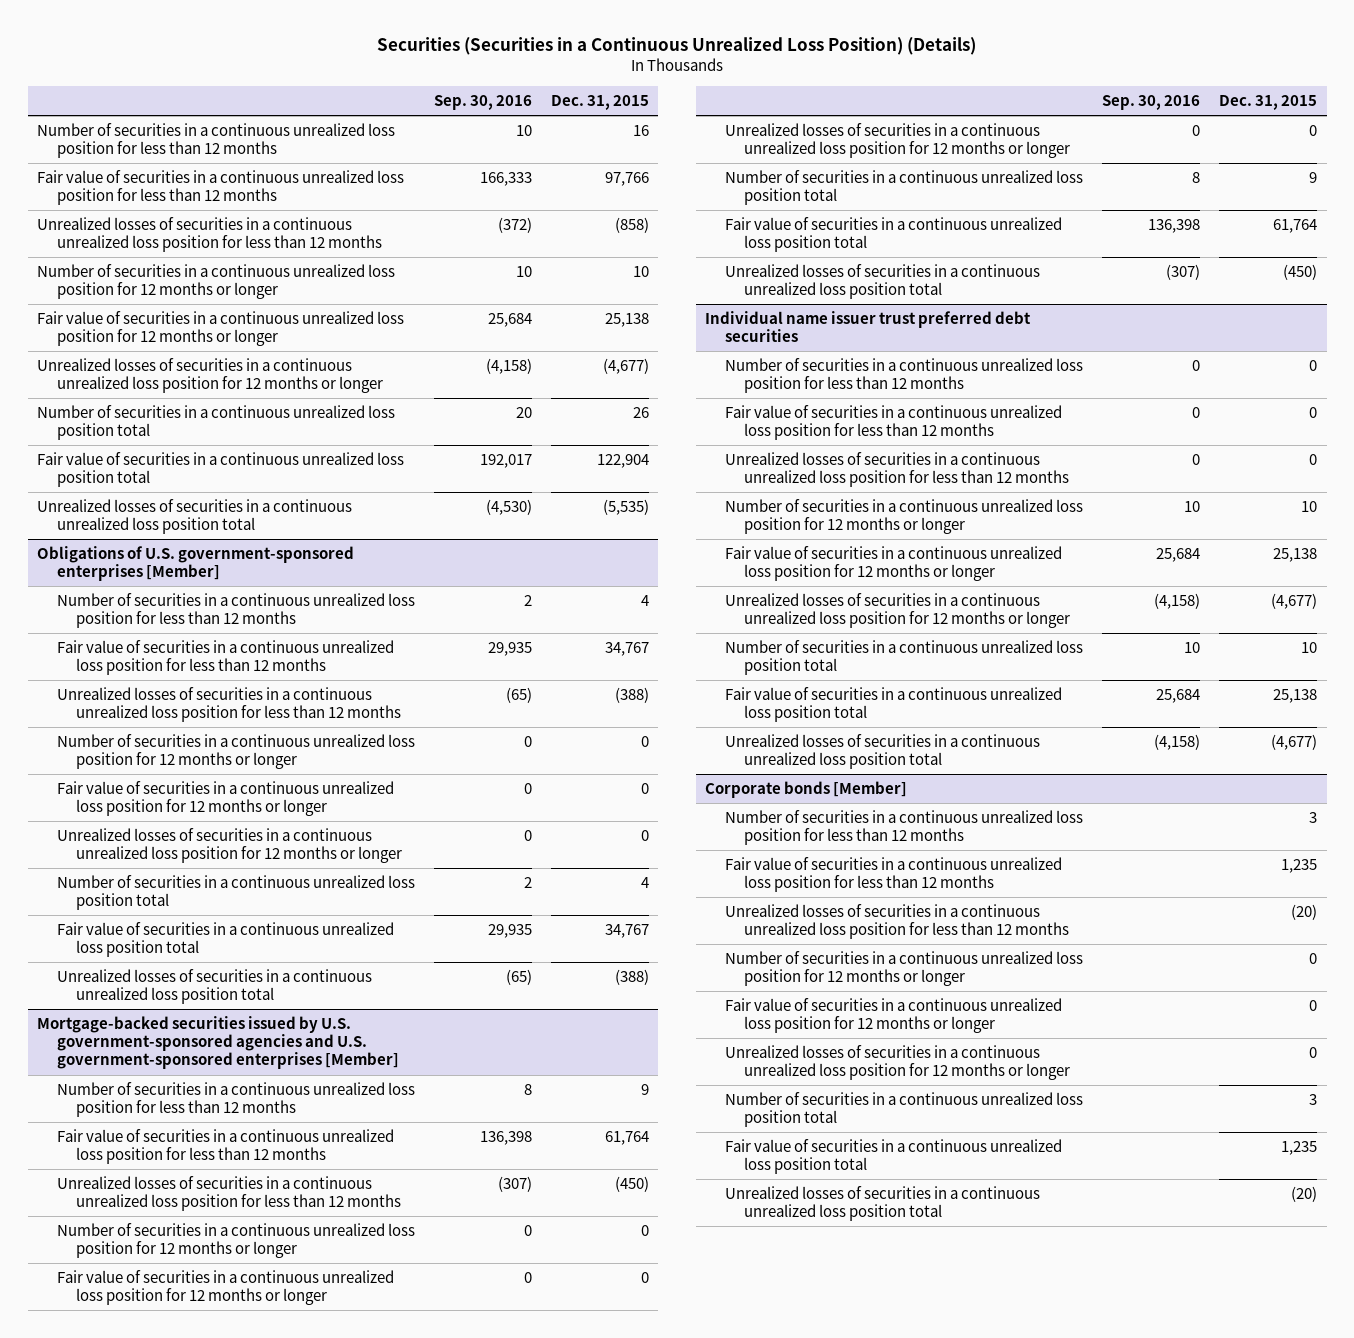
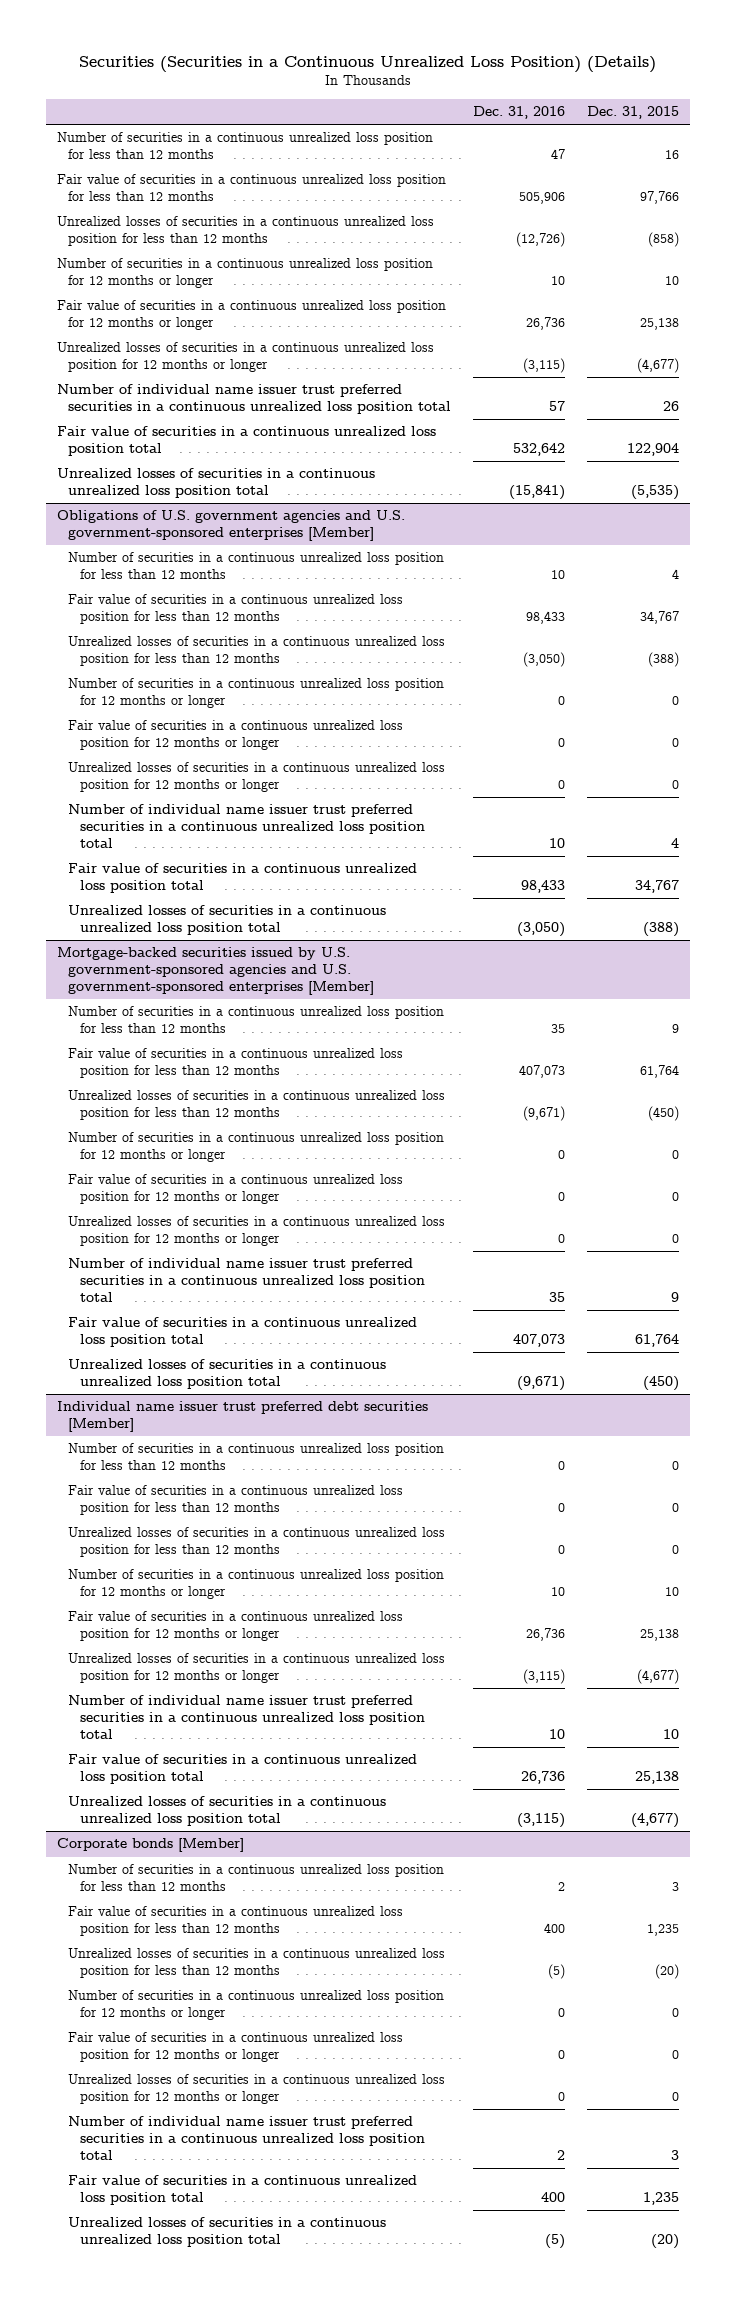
[433,95,532,111] Sep. 30, 2016 -> none
none -> [473,106,566,120] Dec. 31, 2016
[37,405,396,441] Number of securities in a continuous unrealized loss position total -> [56,384,452,415] Number of individual name issuer trust preferred securities in a continuous unrealized loss position total
[37,546,355,582] Obligations of U.S. government-sponsored enterprises [Member] -> [56,510,405,542] Obligations of U.S. government agencies and U.S. government-sponsored enterprises [Member]
[56,875,415,911] Number of securities in a continuous unrealized loss position total -> [68,804,425,848] Number of individual name issuer trust preferred securities in a continuous unrealized loss position total
[724,170,1083,206] Number of securities in a continuous unrealized loss position total -> [68,1258,425,1302] Number of individual name issuer trust preferred securities in a continuous unrealized loss position total
[705,311,1032,343] Individual name issuer trust preferred debt securities -> [56,1401,428,1433] Individual name issuer trust preferred debt securities [Member]
[724,640,1083,676] Number of securities in a continuous unrealized loss position total -> [68,1695,425,1739] Number of individual name issuer trust preferred securities in a continuous unrealized loss position total
[724,1092,1083,1128] Number of securities in a continuous unrealized loss position total -> [68,2116,425,2160] Number of individual name issuer trust preferred securities in a continuous unrealized loss position total

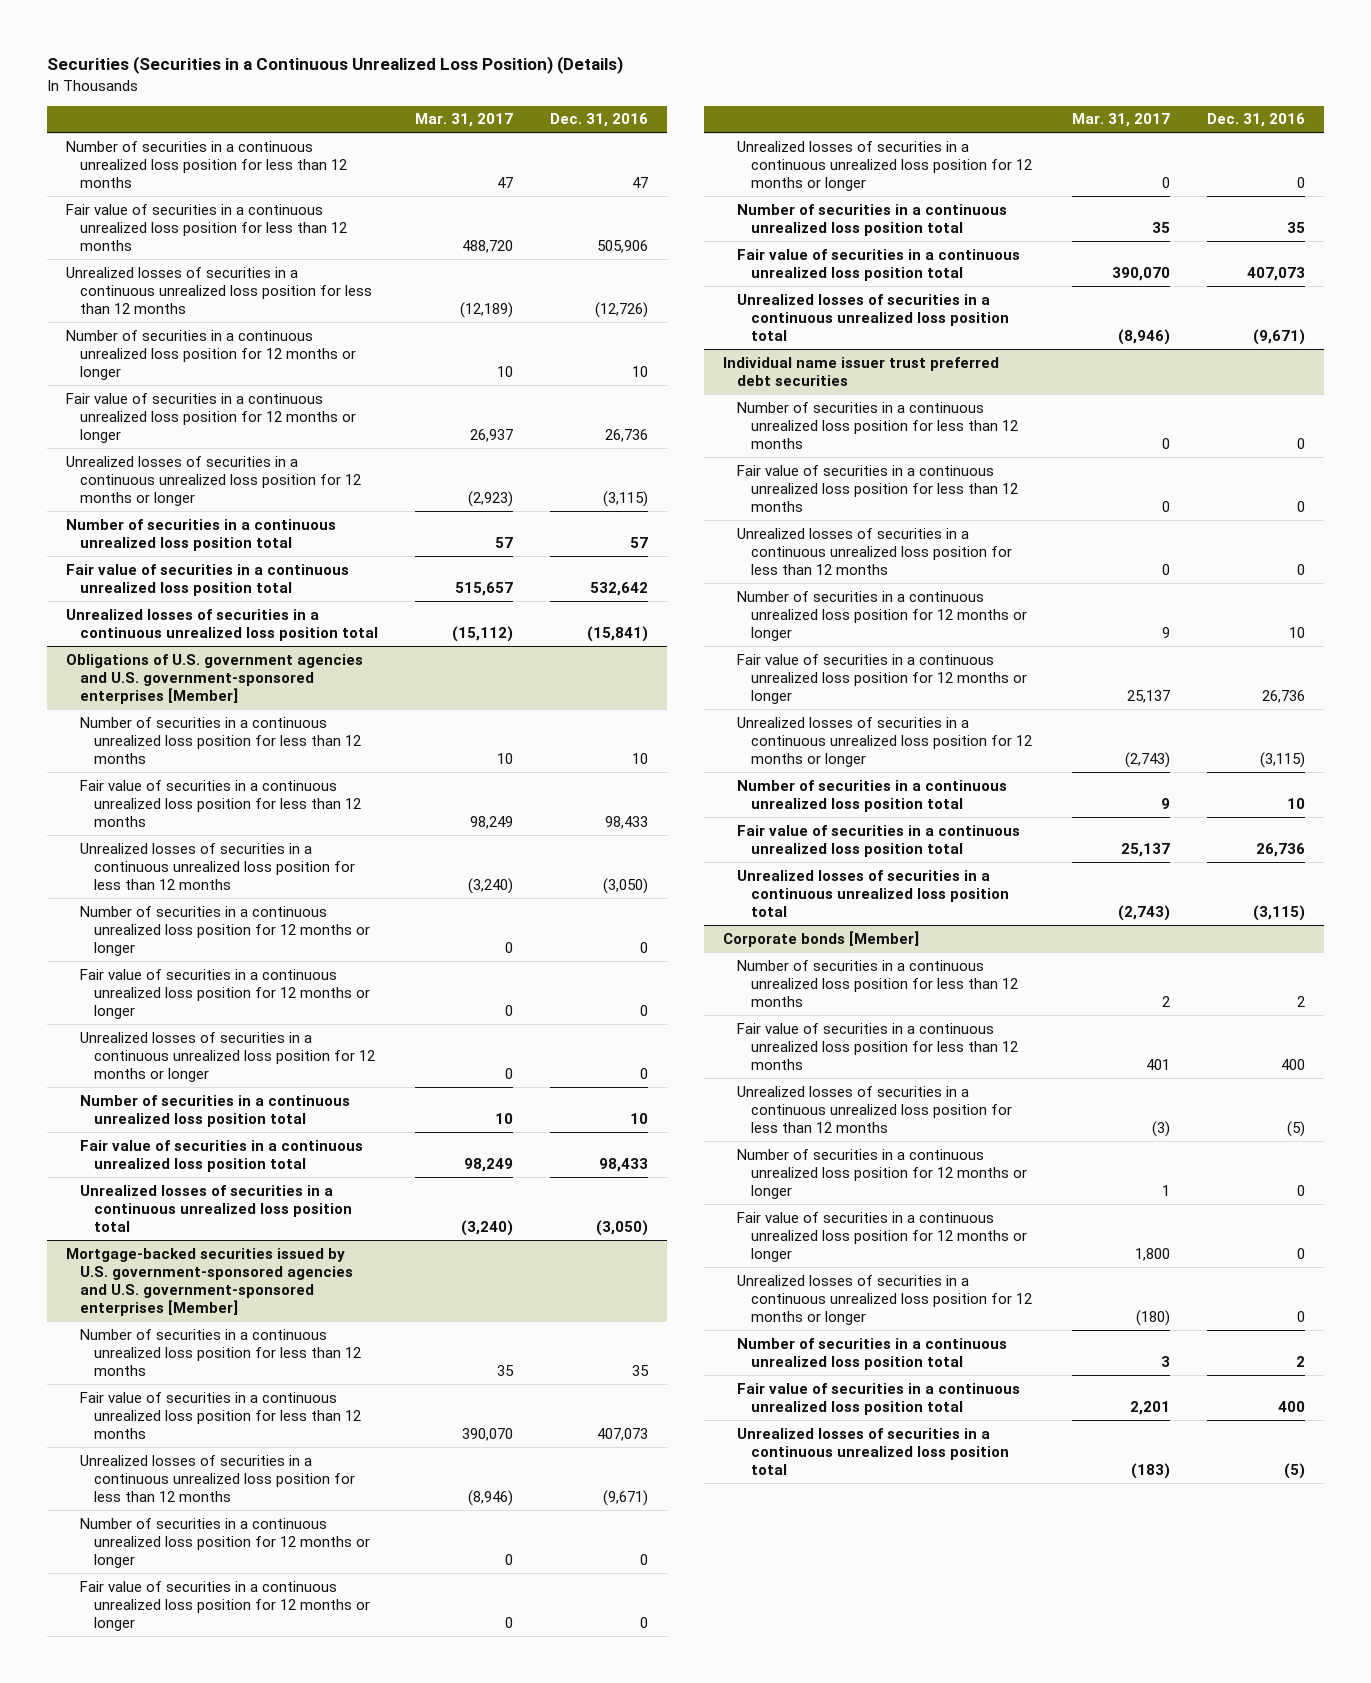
[587,106,680,120] Dec. 31, 2015 -> none
none -> [415,113,514,128] Mar. 31, 2017
[56,384,452,415] Number of individual name issuer trust preferred securities in a continuous unrealized loss position total -> [65,518,336,551] Number of securities in a continuous unrealized loss position total
[68,804,425,848] Number of individual name issuer trust preferred securities in a continuous unrealized loss position total -> [79,1094,350,1127] Number of securities in a continuous unrealized loss position total
[68,1258,425,1302] Number of individual name issuer trust preferred securities in a continuous unrealized loss position total -> [736,203,1007,236] Number of securities in a continuous unrealized loss position total
[56,1401,428,1433] Individual name issuer trust preferred debt securities [Member] -> [722,356,999,386] Individual name issuer trust preferred debt securities
[68,1695,425,1739] Number of individual name issuer trust preferred securities in a continuous unrealized loss position total -> [736,779,1007,812] Number of securities in a continuous unrealized loss position total
[68,2116,425,2160] Number of individual name issuer trust preferred securities in a continuous unrealized loss position total -> [736,1337,1007,1370] Number of securities in a continuous unrealized loss position total

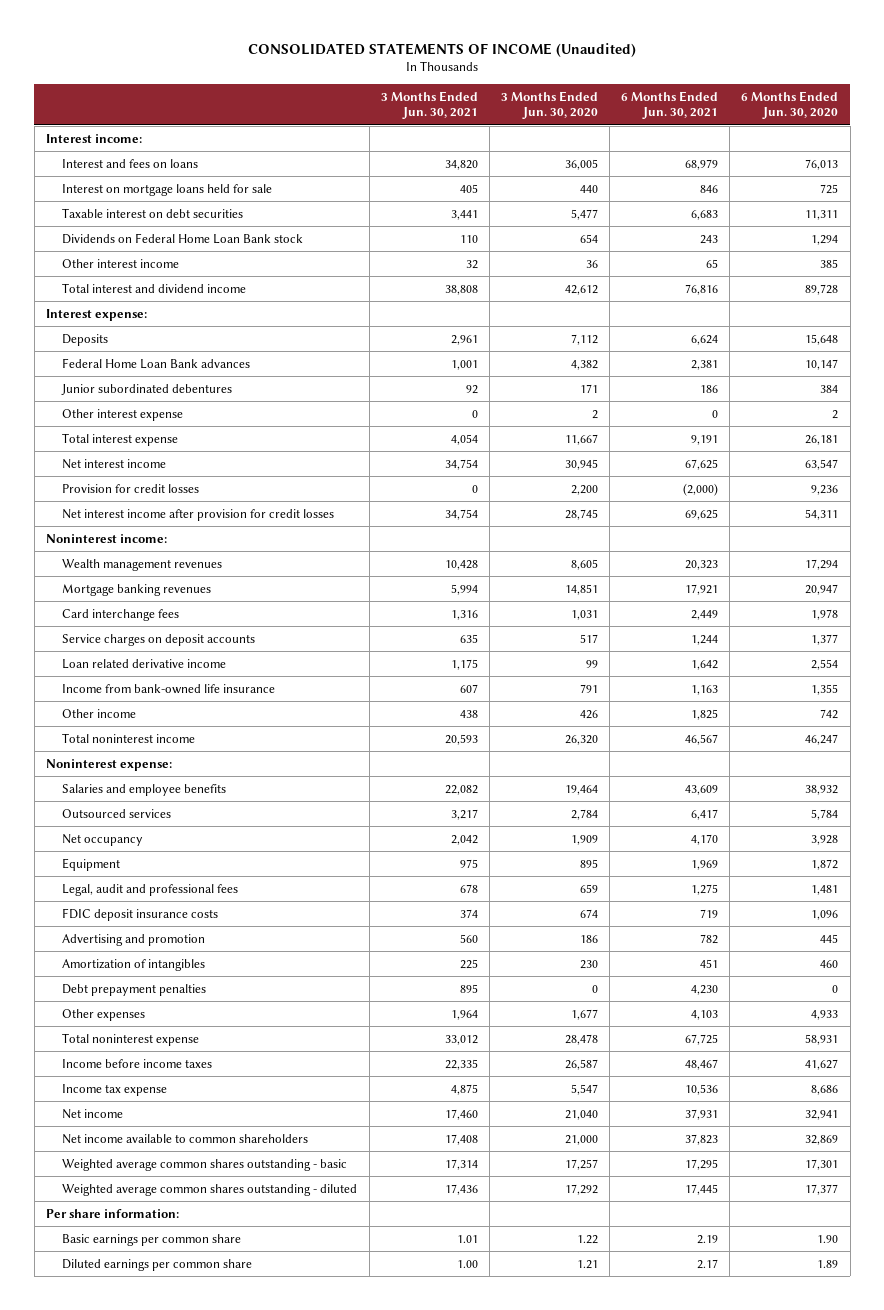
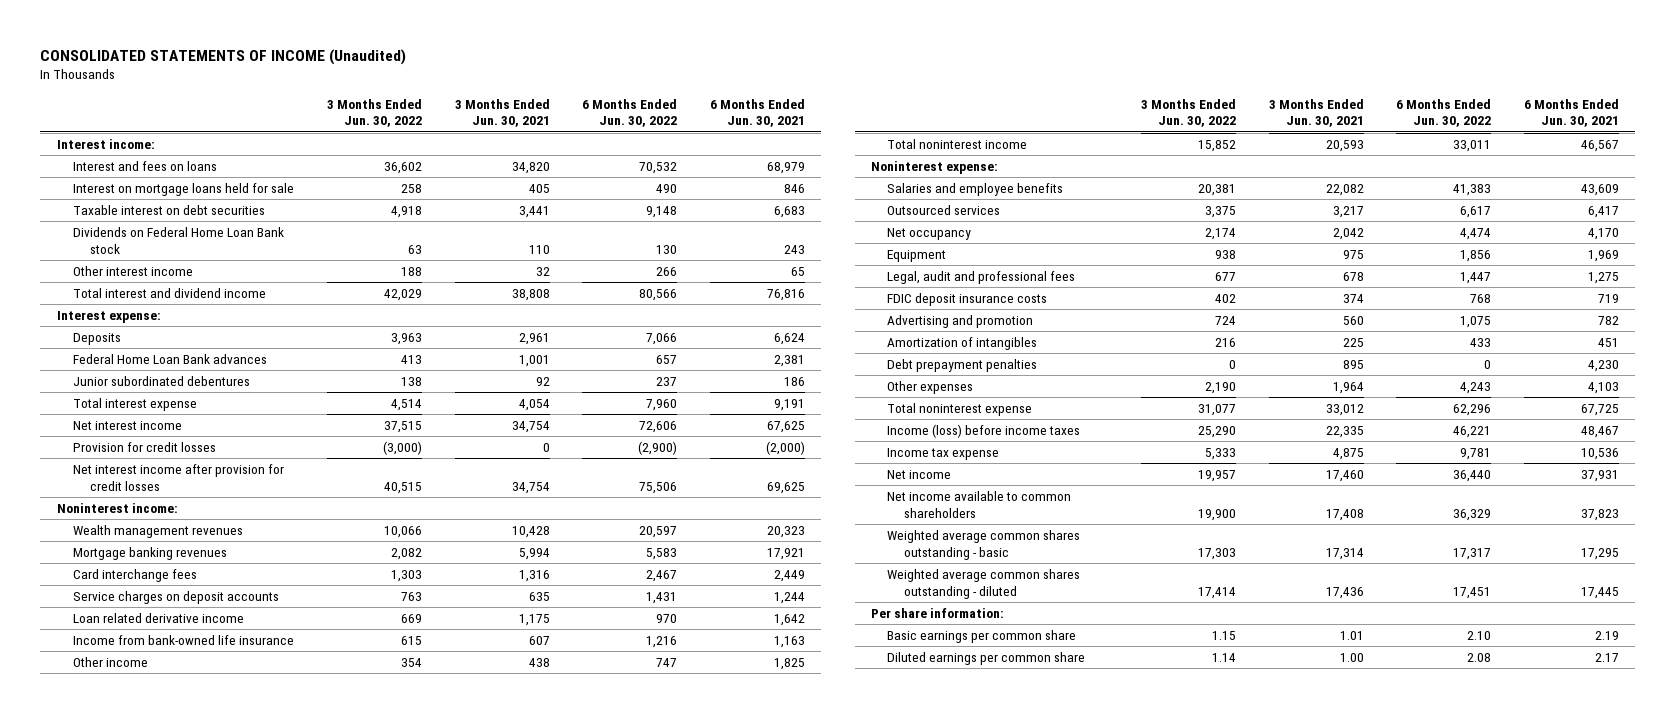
[500,90,598,120] 3 Months Ended Jun. 30, 2020 -> none
[741,90,839,120] 6 Months Ended Jun. 30, 2020 -> none
none -> [326,98,422,128] 3 Months Ended Jun. 30, 2022
none -> [582,98,678,128] 6 Months Ended Jun. 30, 2022
[62,408,184,421] Other interest expense -> none
[62,1058,213,1068] Income before income taxes -> [887,423,1081,438] Income (loss) before income taxes

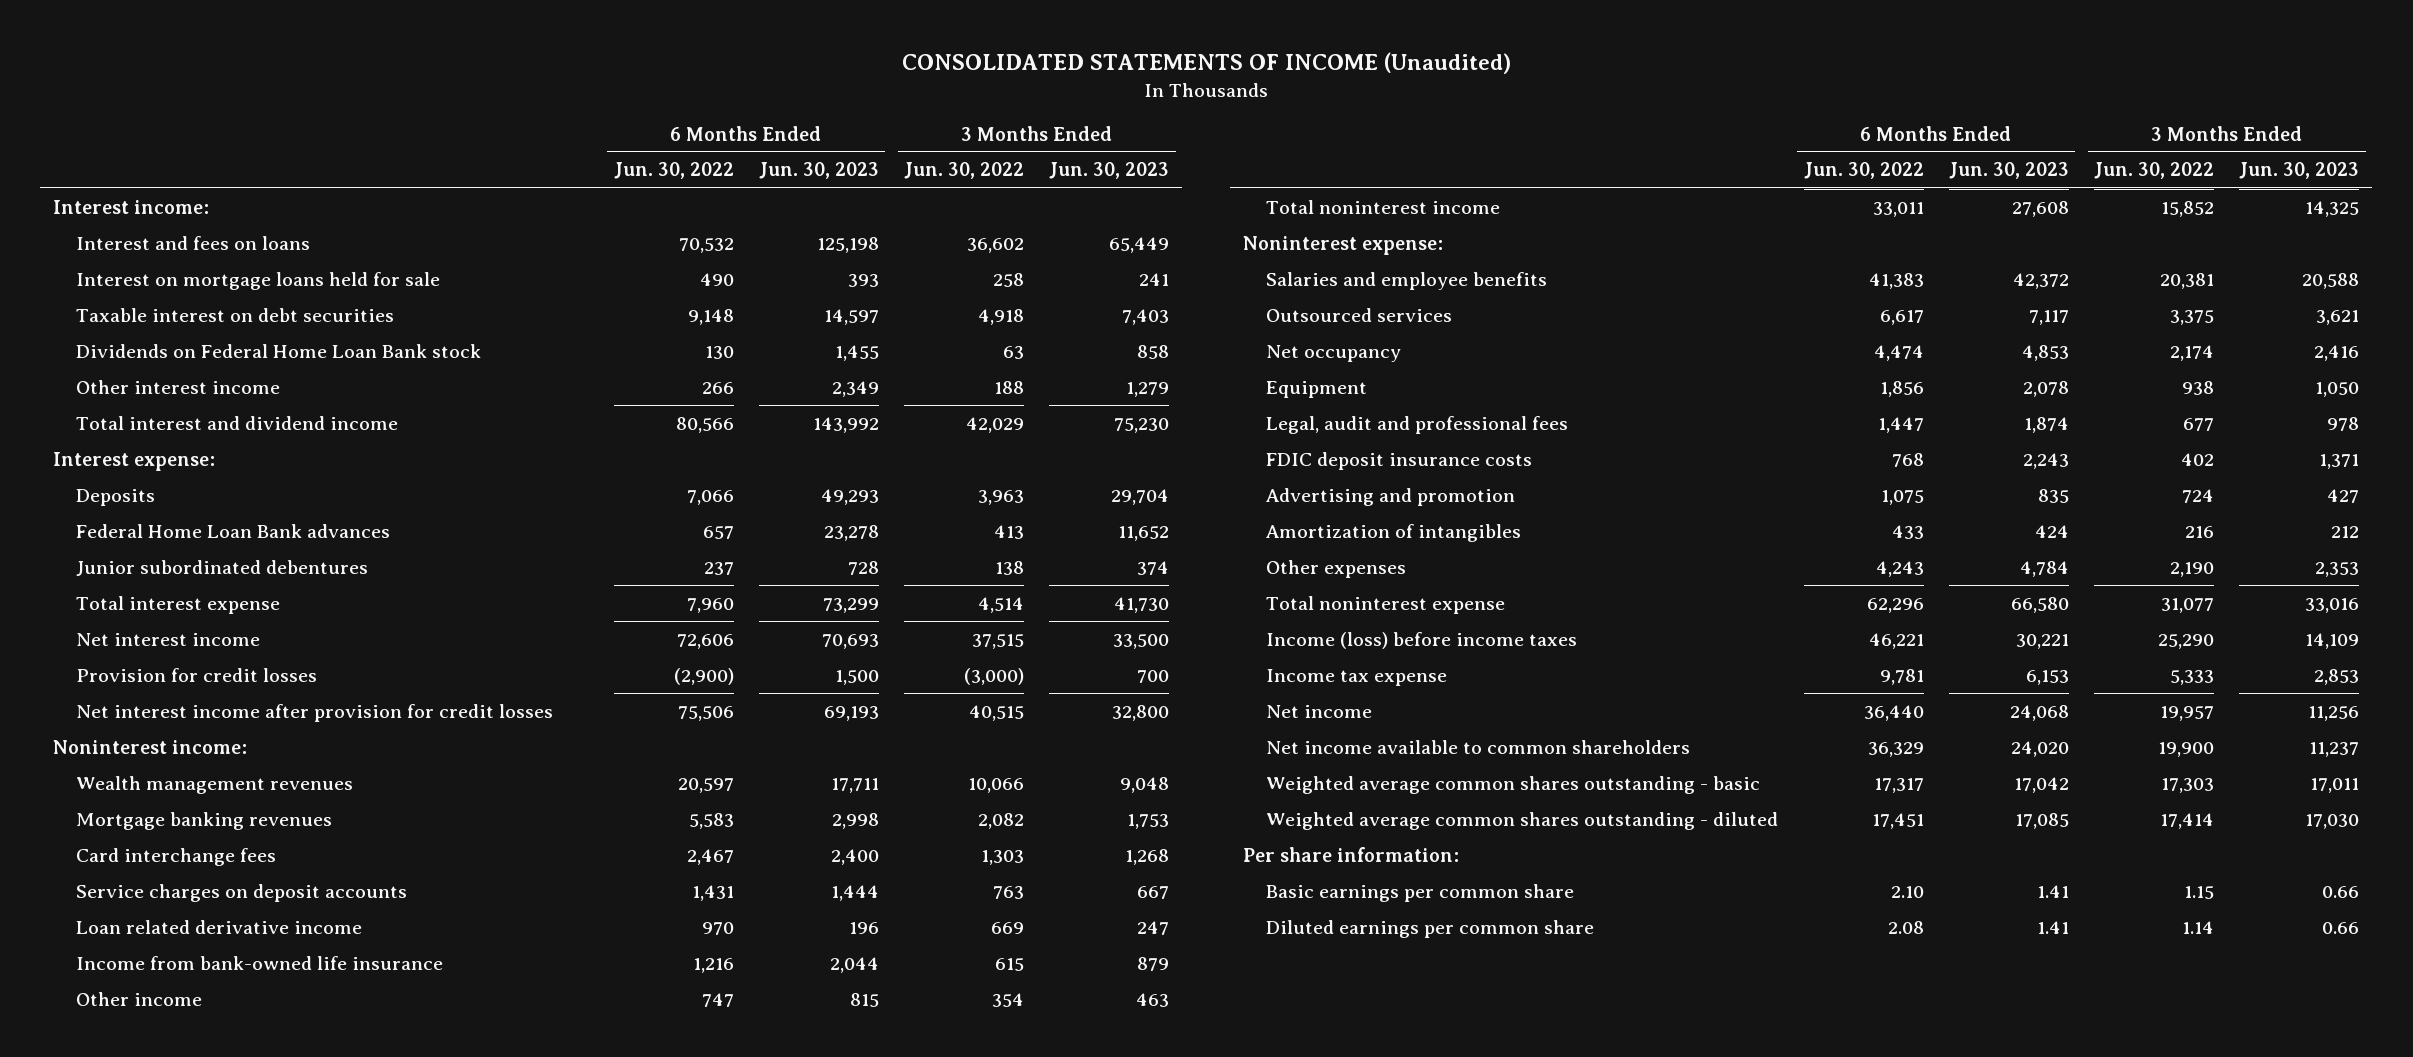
[454,98,550,128] 3 Months Ended Jun. 30, 2021 -> none
[709,98,805,128] 6 Months Ended Jun. 30, 2021 -> none
none -> [758,162,879,180] Jun. 30, 2023
none -> [1049,162,1170,180] Jun. 30, 2023
[887,358,1038,372] Debt prepayment penalties -> none

